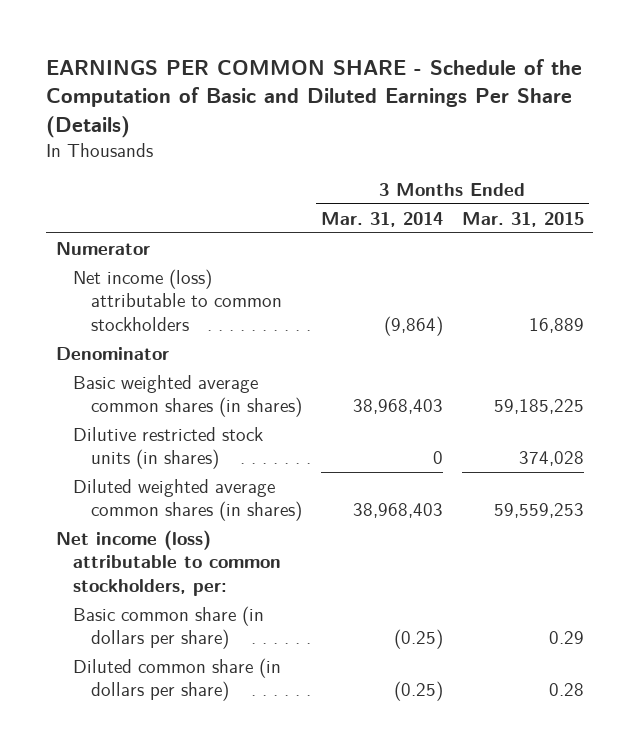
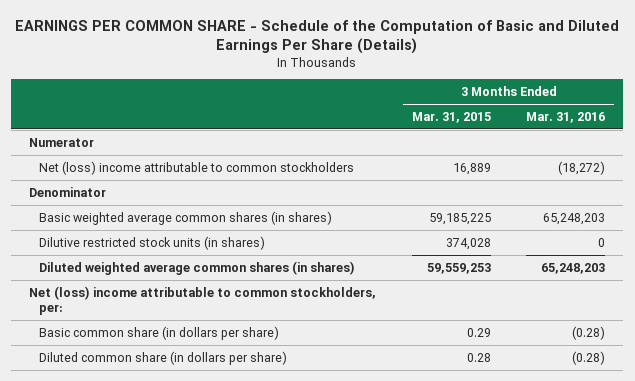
[320,211,443,227] Mar. 31, 2014 -> none
none -> [526,111,606,123] Mar. 31, 2016
[73,268,282,332] Net income (loss) attributable to common stockholders -> [38,160,354,175] Net (loss) income attributable to common stockholders
[56,529,282,597] Net income (loss) attributable to common stockholders, per: -> [29,285,377,316] Net (loss) income attributable to common stockholders, per:

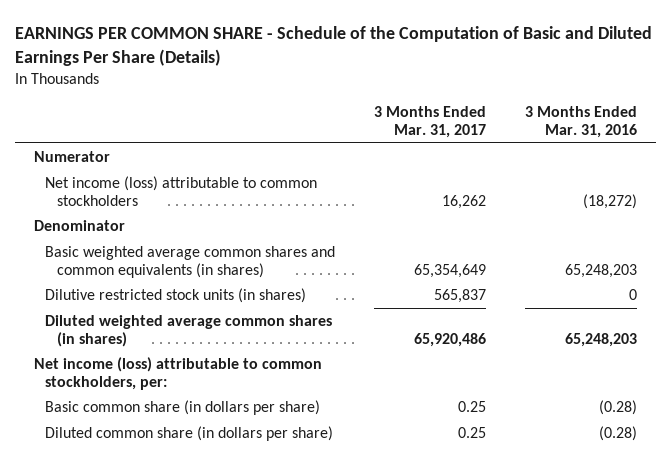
[411,111,491,123] Mar. 31, 2015 -> none
none -> [374,106,487,138] 3 Months Ended Mar. 31, 2017
[38,160,354,175] Net (loss) income attributable to common stockholders -> [45,175,318,206] Net income (loss) attributable to common stockholders
[38,210,332,225] Basic weighted average common shares (in shares) -> [45,245,336,278] Basic weighted average common shares and common equivalents (in shares)
[29,285,377,316] Net (loss) income attributable to common stockholders, per: -> [34,356,323,390] Net income (loss) attributable to common stockholders, per:

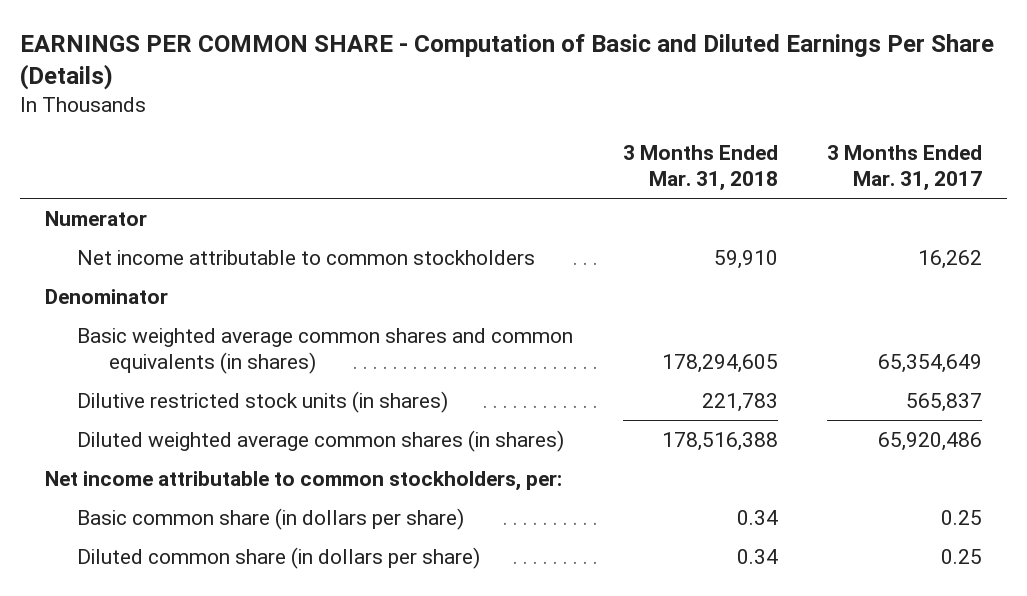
[14,25,652,66] EARNINGS PER COMMON SHARE - Schedule of the Computation of Basic and Diluted Earnings Per Share (Details) -> [19,33,994,91] EARNINGS PER COMMON SHARE - Computation of Basic and Diluted Earnings Per Share (Details)
[524,106,637,138] 3 Months Ended Mar. 31, 2016 -> none
none -> [622,144,778,192] 3 Months Ended Mar. 31, 2018
[45,175,318,206] Net income (loss) attributable to common stockholders -> [76,249,535,265] Net income attributable to common stockholders
[34,356,323,390] Net income (loss) attributable to common stockholders, per: -> [44,470,562,491] Net income attributable to common stockholders, per:

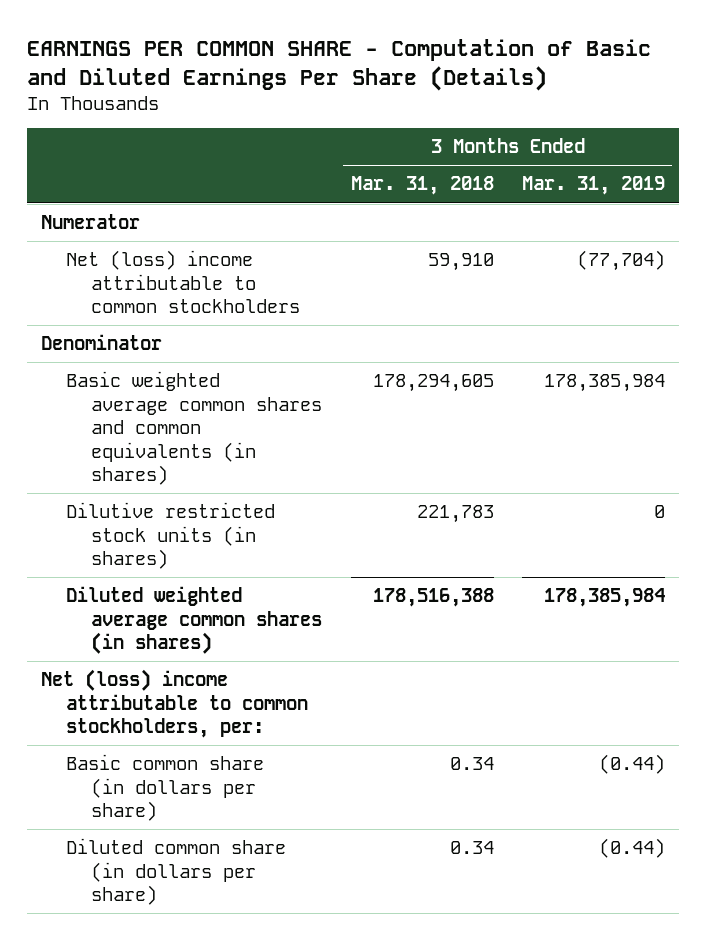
[827,144,983,192] 3 Months Ended Mar. 31, 2017 -> none
none -> [521,176,665,196] Mar. 31, 2019
[76,249,535,265] Net income attributable to common stockholders -> [66,250,301,314] Net (loss) income attributable to common stockholders
[44,470,562,491] Net income attributable to common stockholders, per: -> [41,669,309,739] Net (loss) income attributable to common stockholders, per:

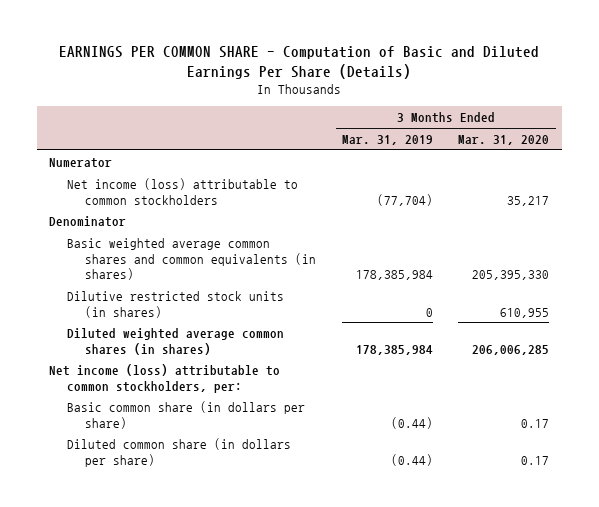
[350,176,494,196] Mar. 31, 2018 -> none
none -> [458,134,550,145] Mar. 31, 2020
[66,250,301,314] Net (loss) income attributable to common stockholders -> [67,177,299,205] Net income (loss) attributable to common stockholders
[41,669,309,739] Net (loss) income attributable to common stockholders, per: -> [49,363,281,393] Net income (loss) attributable to common stockholders, per:

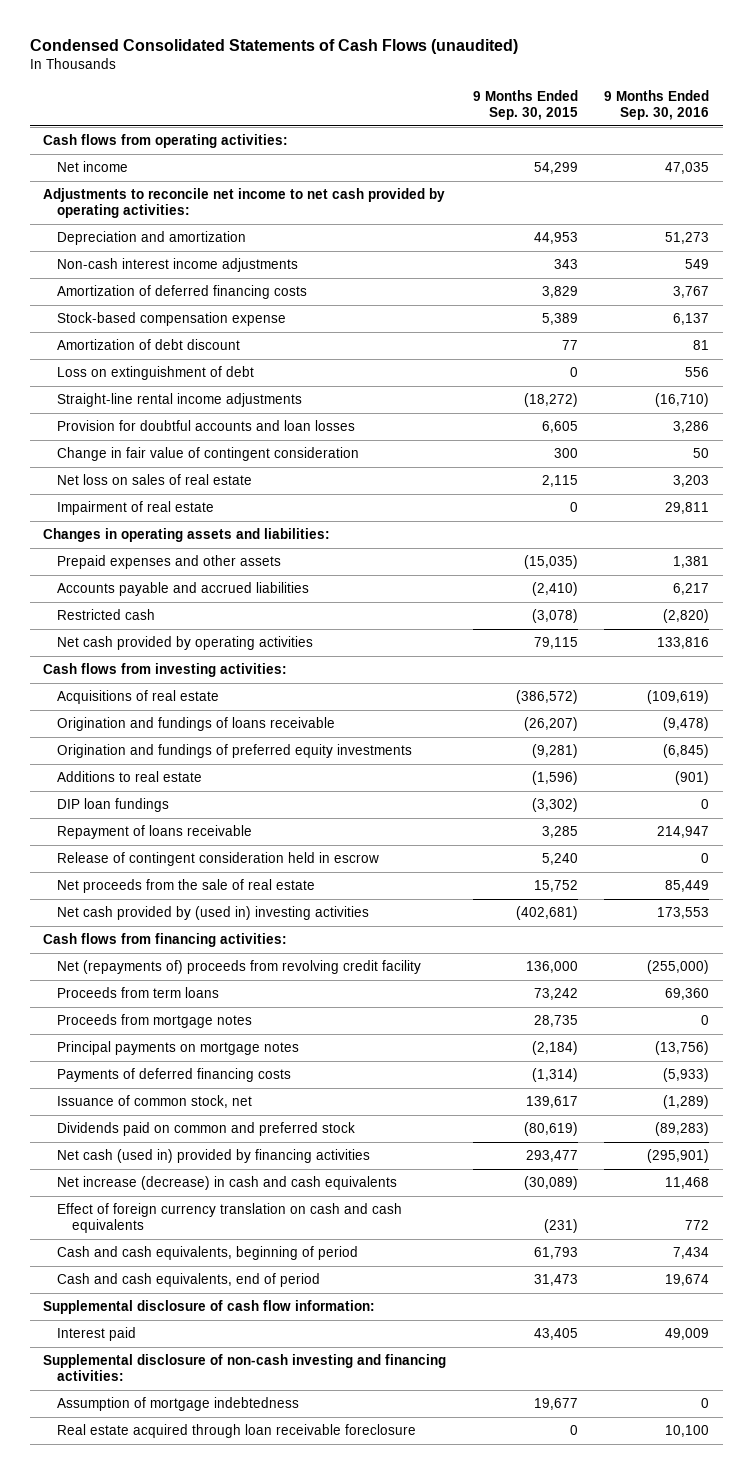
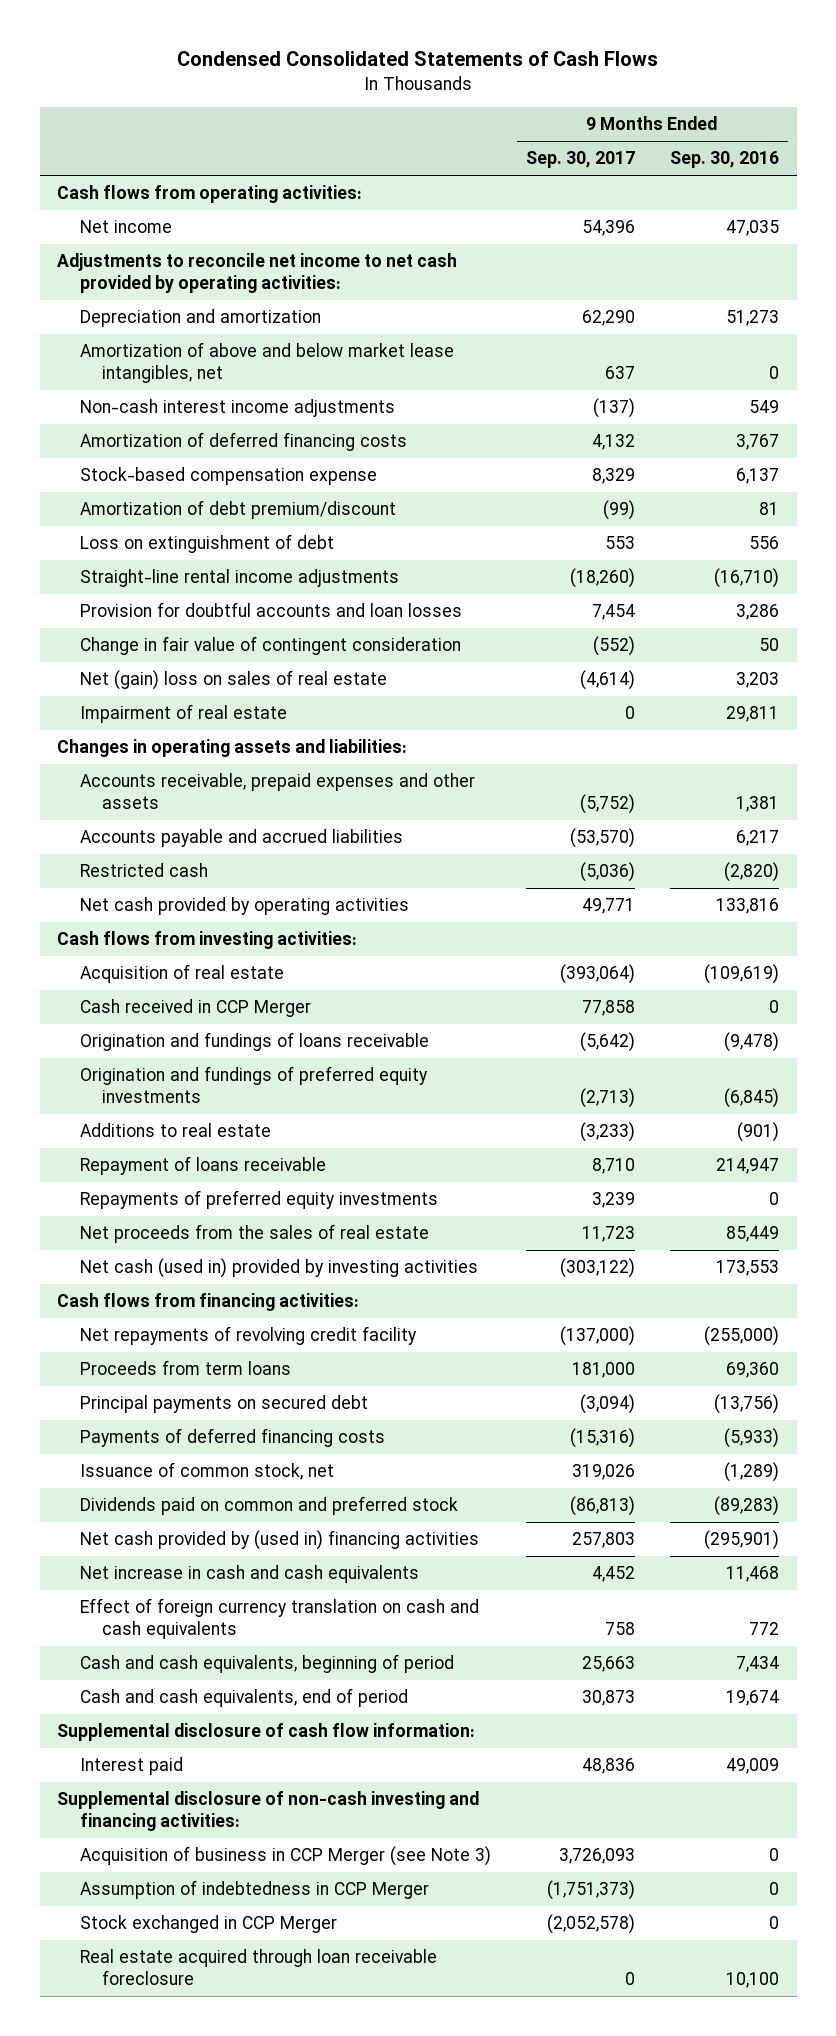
[29,38,518,54] Condensed Consolidated Statements of Cash Flows (unaudited) -> [177,51,659,67] Condensed Consolidated Statements of Cash Flows
[472,90,578,121] 9 Months Ended Sep. 30, 2015 -> none
none -> [525,151,635,169] Sep. 30, 2017
none -> [79,342,454,384] Amortization of above and below market lease intangibles, net
[57,339,241,351] Amortization of debt discount -> [79,500,396,520] Amortization of debt premium/discount
[57,474,253,486] Net loss on sales of real estate -> [79,670,387,691] Net (gain) loss on sales of real estate
[57,555,282,570] Prepaid expenses and other assets -> [79,773,475,810] Accounts receivable, prepaid expenses and other assets
[57,690,220,705] Acquisitions of real estate -> [79,964,284,984] Acquisition of real estate
none -> [79,999,311,1018] Cash received in CCP Merger
[57,798,170,813] DIP loan fundings -> none
[57,852,380,867] Release of contingent consideration held in escrow -> none
none -> [79,1190,438,1210] Repayments of preferred equity investments
[57,879,316,894] Net proceeds from the sale of real estate -> [79,1224,429,1244] Net proceeds from the sales of real estate
[57,906,370,921] Net cash provided by (used in) investing activities -> [79,1258,478,1279] Net cash (used in) provided by investing activities
[57,960,422,975] Net (repayments of) proceeds from revolving credit facility -> [79,1326,417,1346] Net repayments of revolving credit facility
[57,1014,253,1029] Proceeds from mortgage notes -> none
[57,1041,300,1056] Principal payments on mortgage notes -> [79,1395,368,1414] Principal payments on secured debt
[57,1149,371,1164] Net cash (used in) provided by financing activities -> [79,1530,479,1551] Net cash provided by (used in) financing activities
[57,1176,398,1191] Net increase (decrease) in cash and cash equivalents -> [79,1565,419,1584] Net increase in cash and cash equivalents
none -> [79,1846,491,1867] Acquisition of business in CCP Merger (see Note 3)
[57,1397,300,1412] Assumption of mortgage indebtedness -> [79,1880,429,1900] Assumption of indebtedness in CCP Merger
none -> [79,1915,337,1934] Stock exchanged in CCP Merger

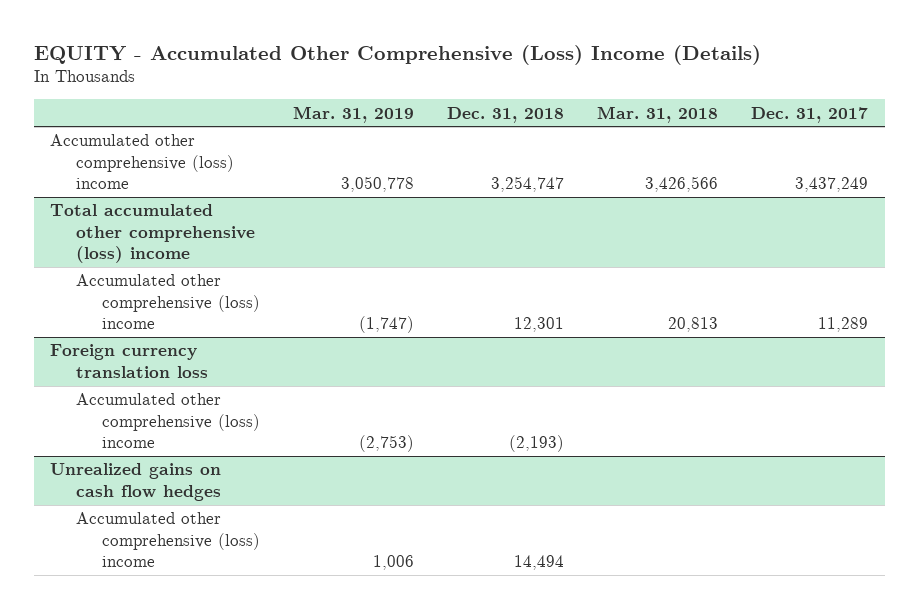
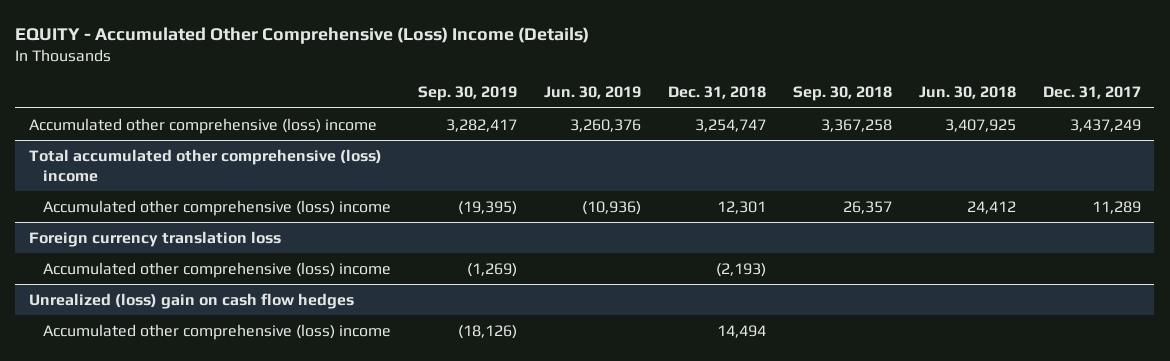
[293,105,415,123] Mar. 31, 2019 -> none
[597,105,719,123] Mar. 31, 2018 -> none
none -> [418,86,518,102] Sep. 30, 2019
none -> [544,86,642,100] Jun. 30, 2019
none -> [792,86,892,102] Sep. 30, 2018
none -> [918,86,1016,100] Jun. 30, 2018
[50,463,222,501] Unrealized gains on cash flow hedges -> [28,292,354,309] Unrealized (loss) gain on cash flow hedges

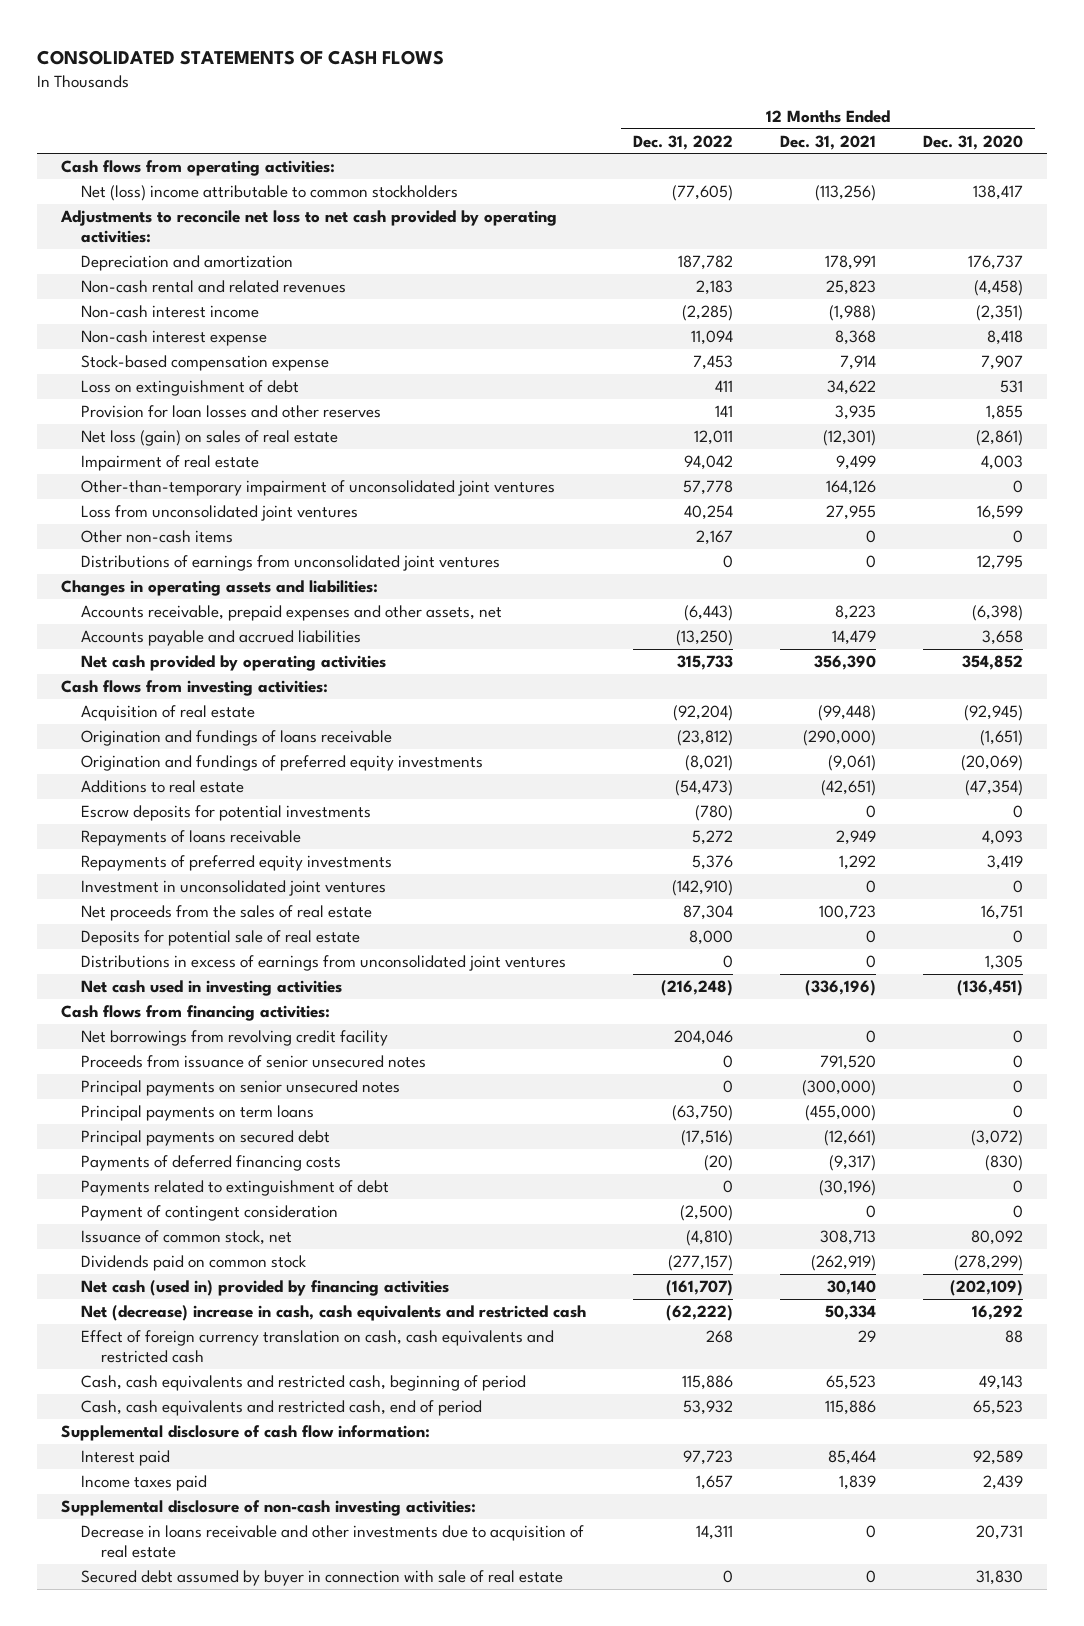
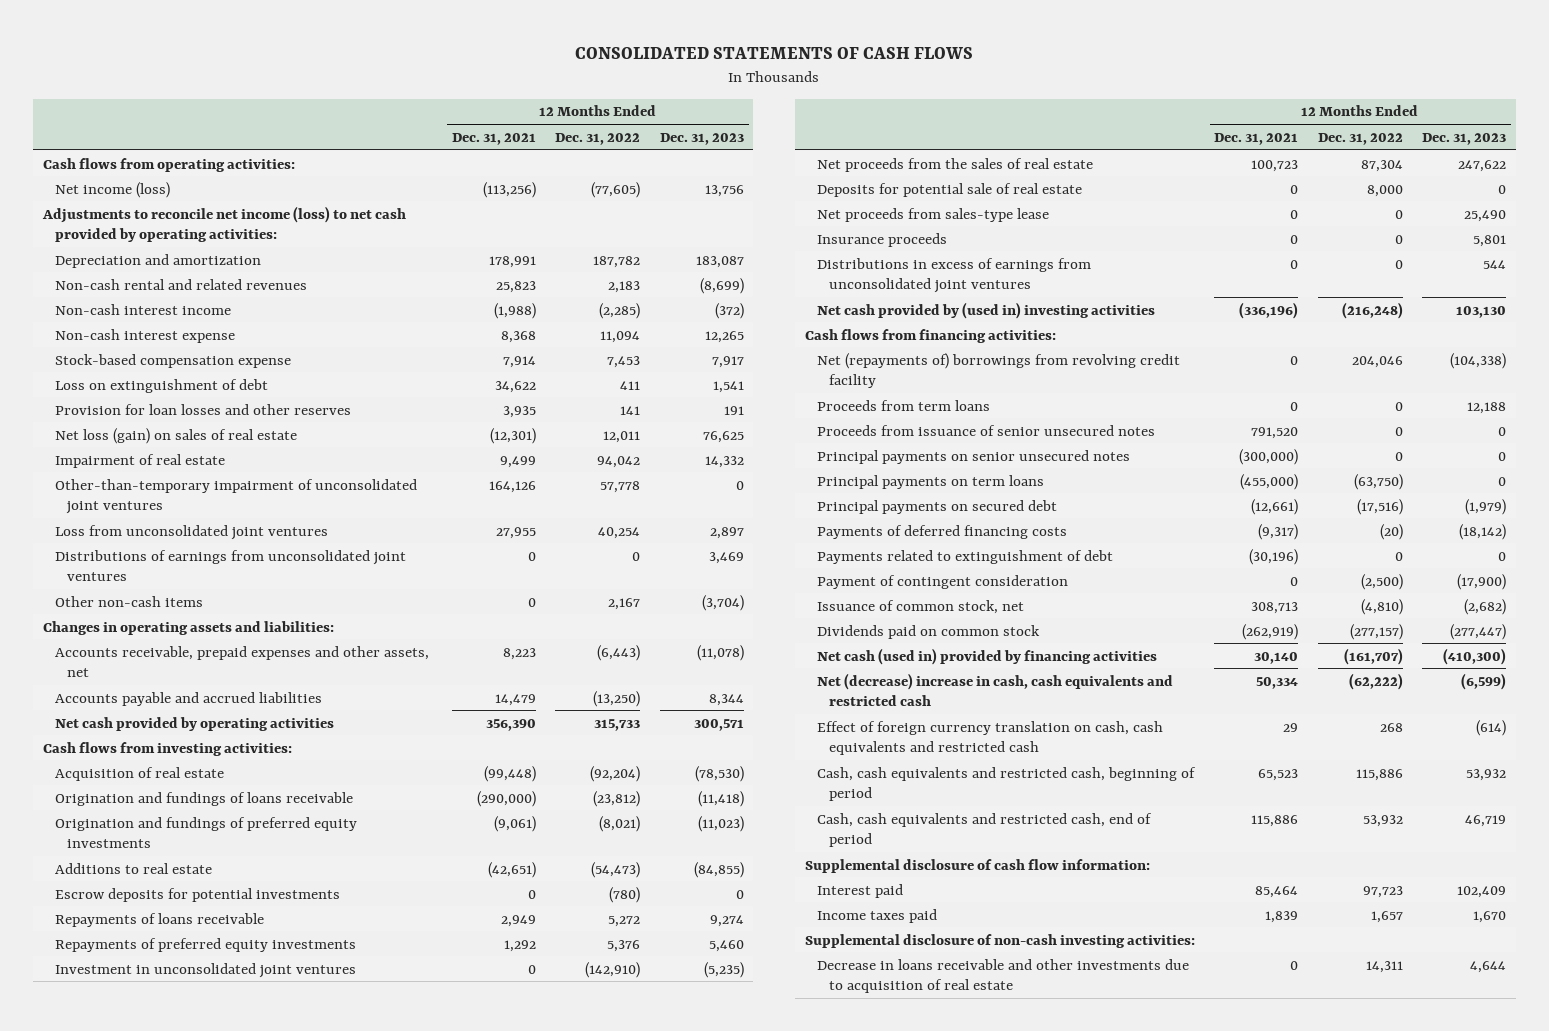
[923,134,1024,150] Dec. 31, 2020 -> none
none -> [659,132,744,145] Dec. 31, 2023
[80,185,458,202] Net (loss) income attributable to common stockholders -> [54,181,170,198] Net income (loss)
[59,210,557,243] Adjustments to reconcile net loss to net cash provided by operating activities: -> [41,205,406,243] Adjustments to reconcile net income (loss) to net cash provided by operating activities:
[80,530,233,544] Other non-cash items -> [54,595,203,607] Other non-cash items
none -> [817,207,1050,222] Net proceeds from sales-type lease
none -> [817,232,948,247] Insurance proceeds
[80,980,342,997] Net cash used in investing activities -> [817,301,1156,319] Net cash provided by (used in) investing activities
[80,1030,388,1047] Net borrowings from revolving credit facility -> [817,352,1181,389] Net (repayments of) borrowings from revolving credit facility
none -> [817,399,991,411] Proceeds from term loans
[80,1570,563,1587] Secured debt assumed by buyer in connection with sale of real estate -> none

